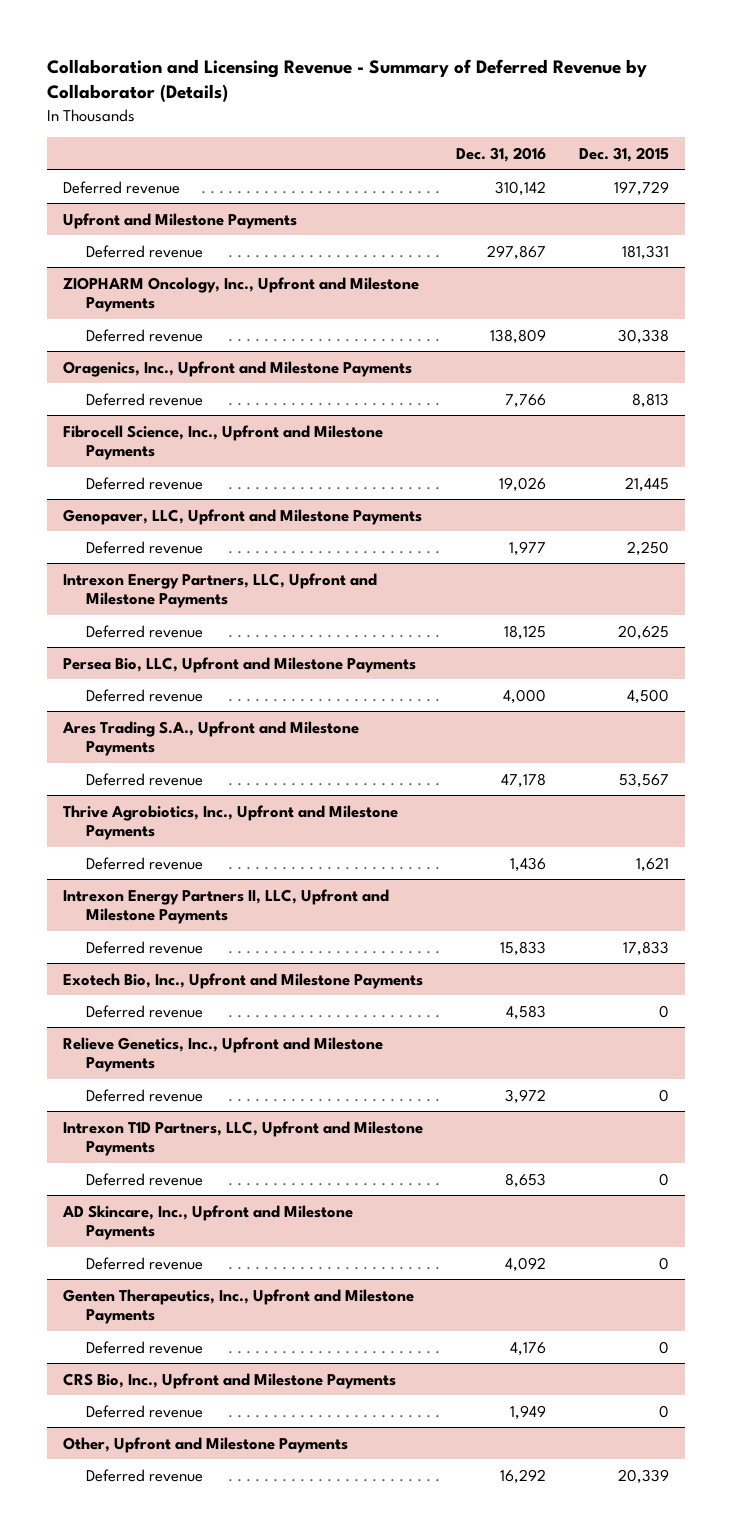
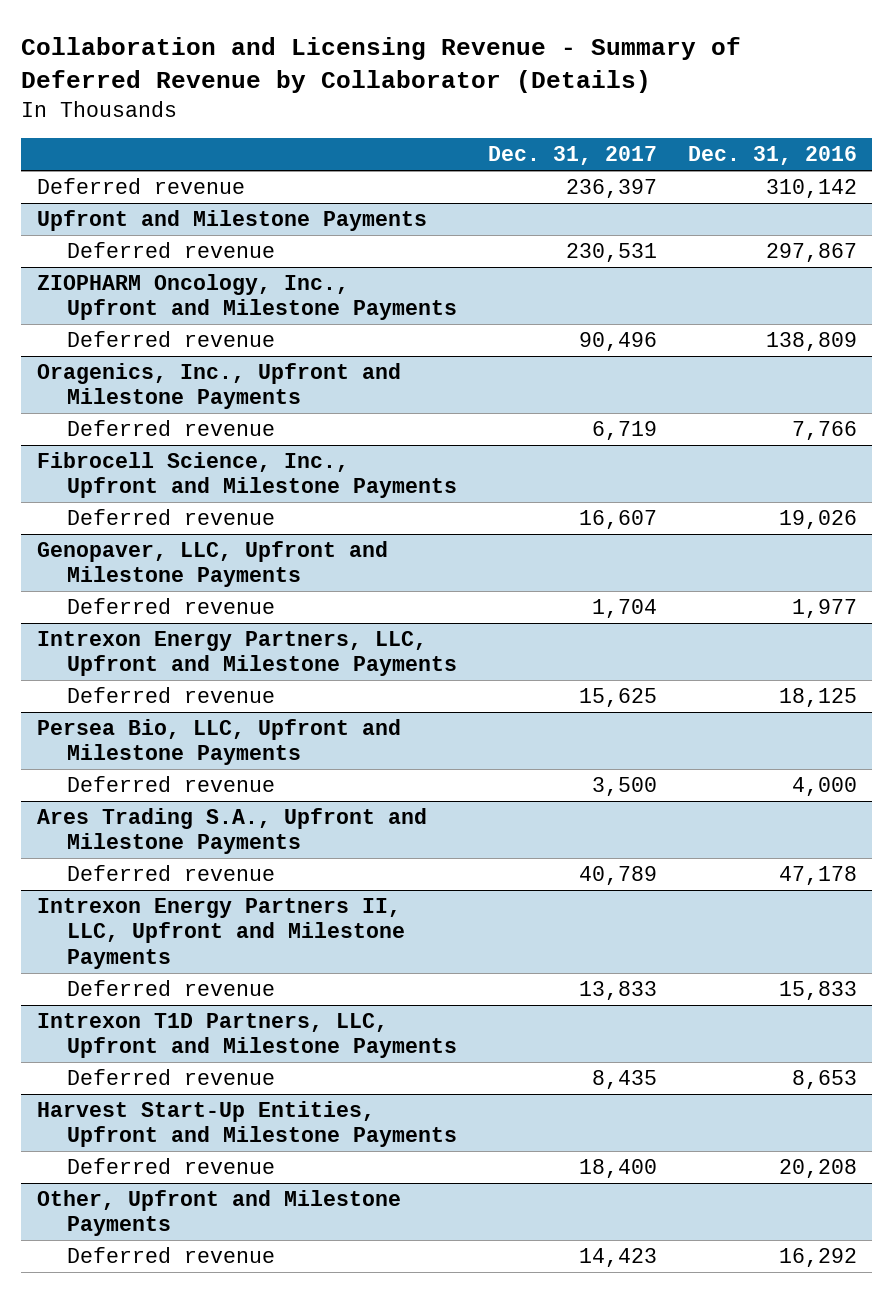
[578,147,669,163] Dec. 31, 2015 -> none
none -> [488,146,658,166] Dec. 31, 2017
[63,804,399,841] Thrive Agrobiotics, Inc., Upfront and Milestone Payments -> none
[85,856,203,870] Deferred revenue -> none
[63,972,424,989] Exotech Bio, Inc., Upfront and Milestone Payments -> none
[85,1004,203,1018] Deferred revenue -> none
[63,1036,384,1073] Relieve Genetics, Inc., Upfront and Milestone Payments -> none
[85,1088,203,1102] Deferred revenue -> none
[62,1204,354,1241] AD Skincare, Inc., Upfront and Milestone Payments -> none
[63,1288,415,1325] Genten Therapeutics, Inc., Upfront and Milestone Payments -> none
[85,1340,203,1354] Deferred revenue -> none
[63,1372,397,1389] CRS Bio, Inc., Upfront and Milestone Payments -> none
[85,1404,203,1418] Deferred revenue -> none
none -> [36,1101,458,1148] Harvest Start-Up Entities, Upfront and Milestone Payments
[505,1256,547,1272] 4,092 -> [778,1159,857,1179] 20,208

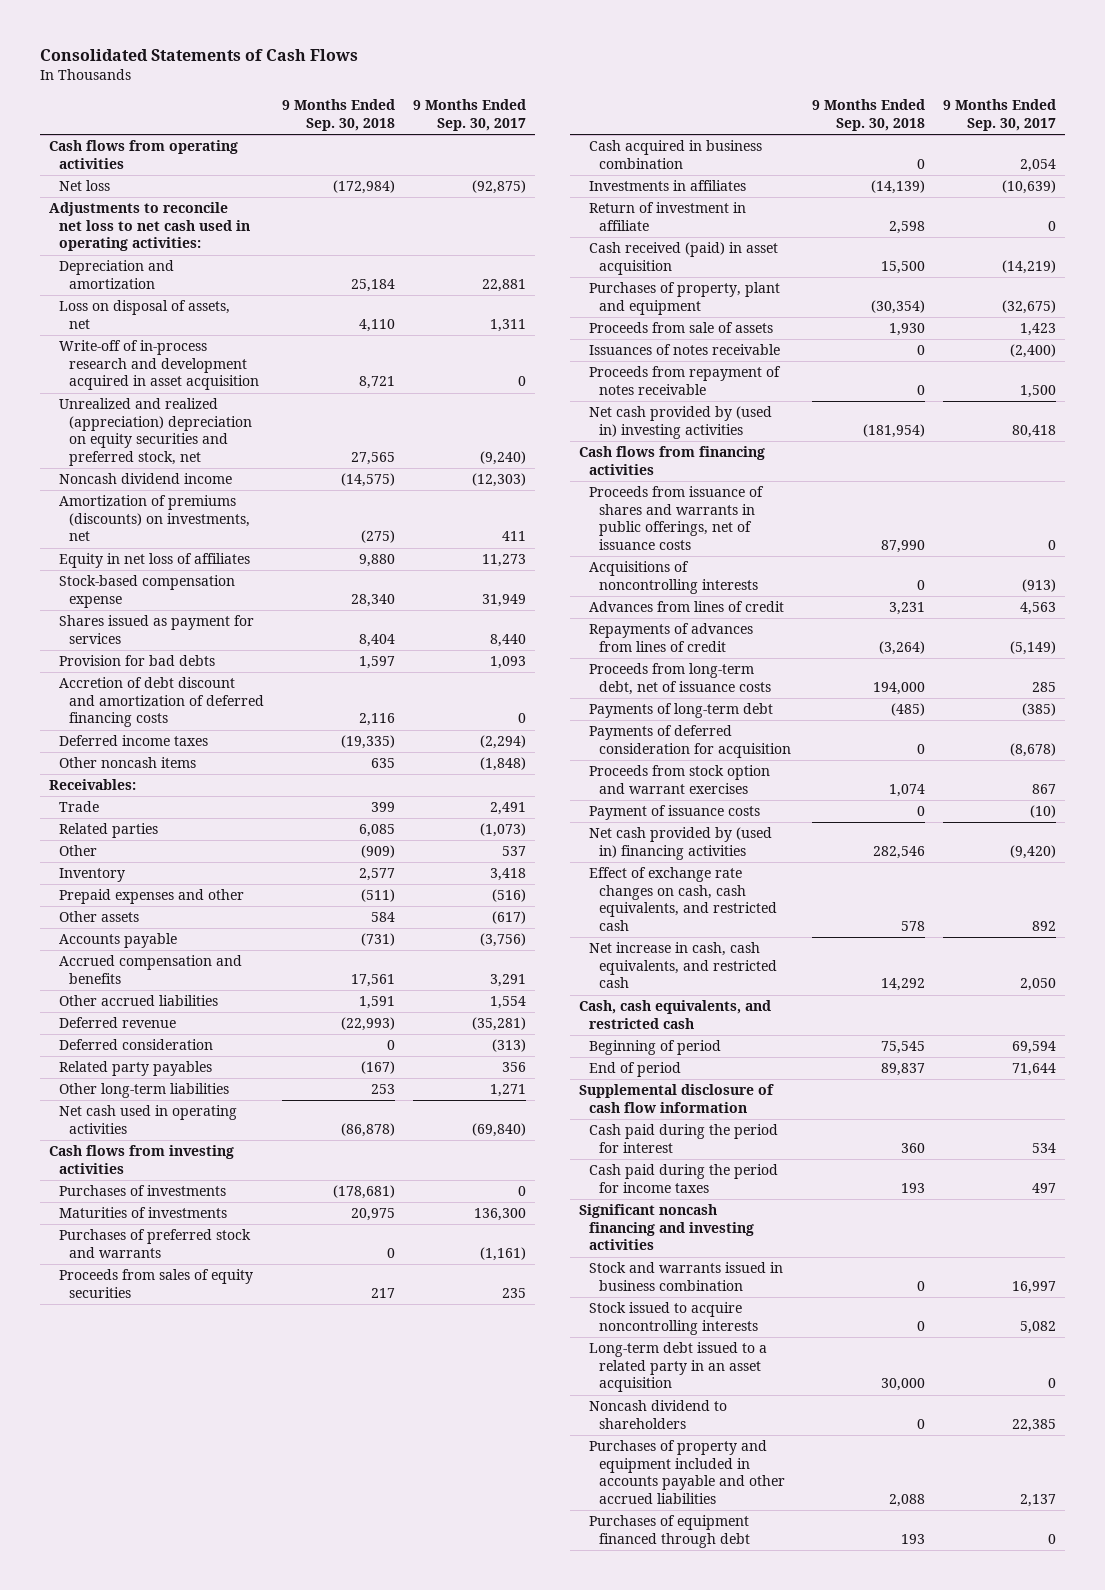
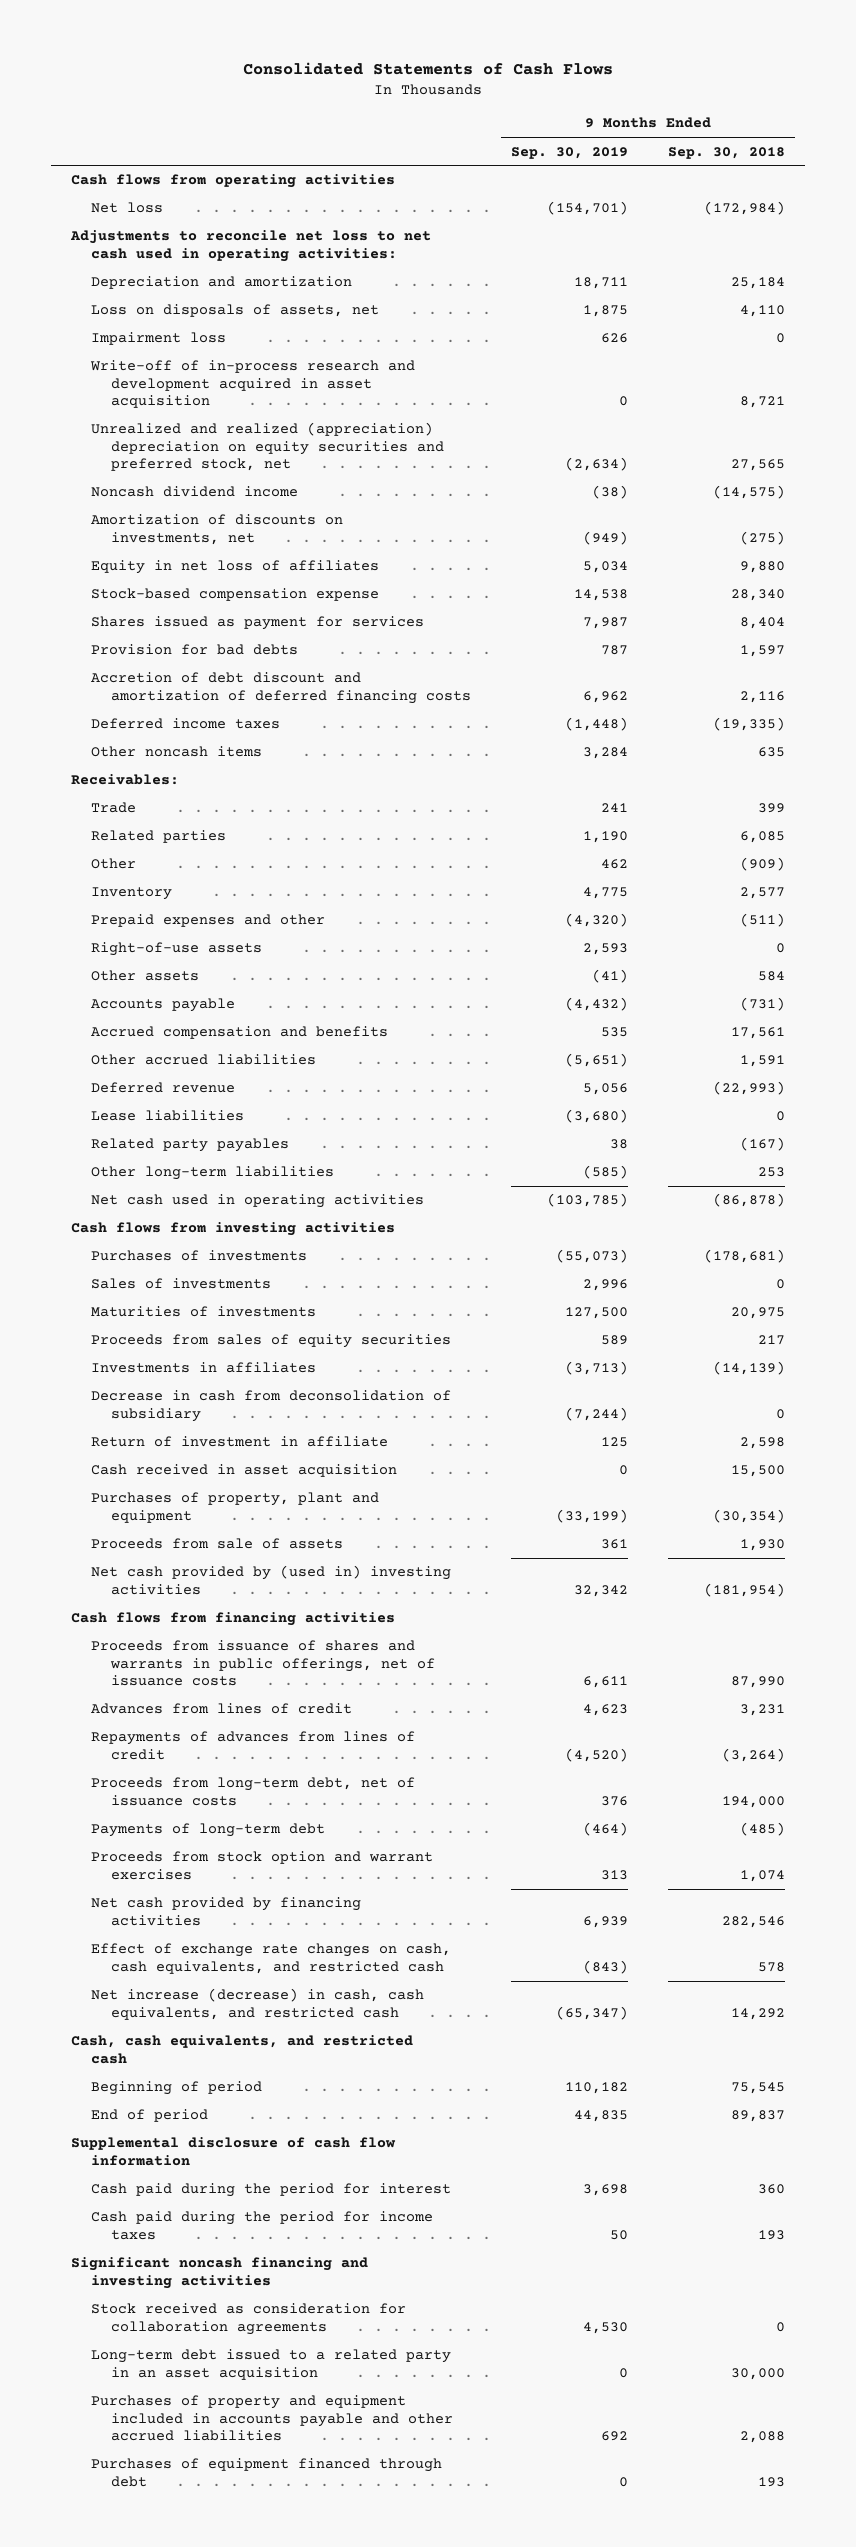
[413,99,527,131] 9 Months Ended Sep. 30, 2017 -> none
none -> [510,146,628,159] Sep. 30, 2019
[59,300,231,329] Loss on disposal of assets, net -> [90,304,379,318] Loss on disposals of assets, net
none -> [90,332,226,346] Impairment loss
[59,495,251,542] Amortization of premiums (discounts) on investments, net -> [90,514,343,545] Amortization of discounts on investments, net
none -> [90,942,262,957] Right-of-use assets
[59,1039,214,1051] Deferred consideration -> none
none -> [90,1110,244,1122] Lease liabilities
none -> [90,1278,271,1290] Sales of investments
[59,1229,252,1258] Purchases of preferred stock and warrants -> none
[588,140,762,169] Cash acquired in business combination -> none
none -> [90,1390,451,1422] Decrease in cash from deconsolidation of subsidiary
[588,242,778,275] Cash received (paid) in asset acquisition -> [90,1464,397,1478] Cash received in asset acquisition
[588,344,780,356] Issuances of notes receivable -> none
[588,366,781,395] Proceeds from repayment of notes receivable -> none
[588,561,759,594] Acquisitions of noncontrolling interests -> none
[588,725,792,758] Payments of deferred consideration for acquisition -> none
[588,805,760,821] Payment of issuance costs -> none
[588,827,772,860] Net cash provided by (used in) financing activities -> [90,1897,361,1926] Net cash provided by financing activities
[588,942,778,989] Net increase in cash, cash equivalents, and restricted cash -> [90,1988,424,2020] Net increase (decrease) in cash, cash equivalents, and restricted cash
[588,1262,783,1291] Stock and warrants issued in business combination -> none
[588,1302,759,1335] Stock issued to acquire noncontrolling interests -> none
none -> [90,2303,406,2335] Stock received as consideration for collaboration agreements
[588,1400,727,1429] Noncash dividend to shareholders -> none

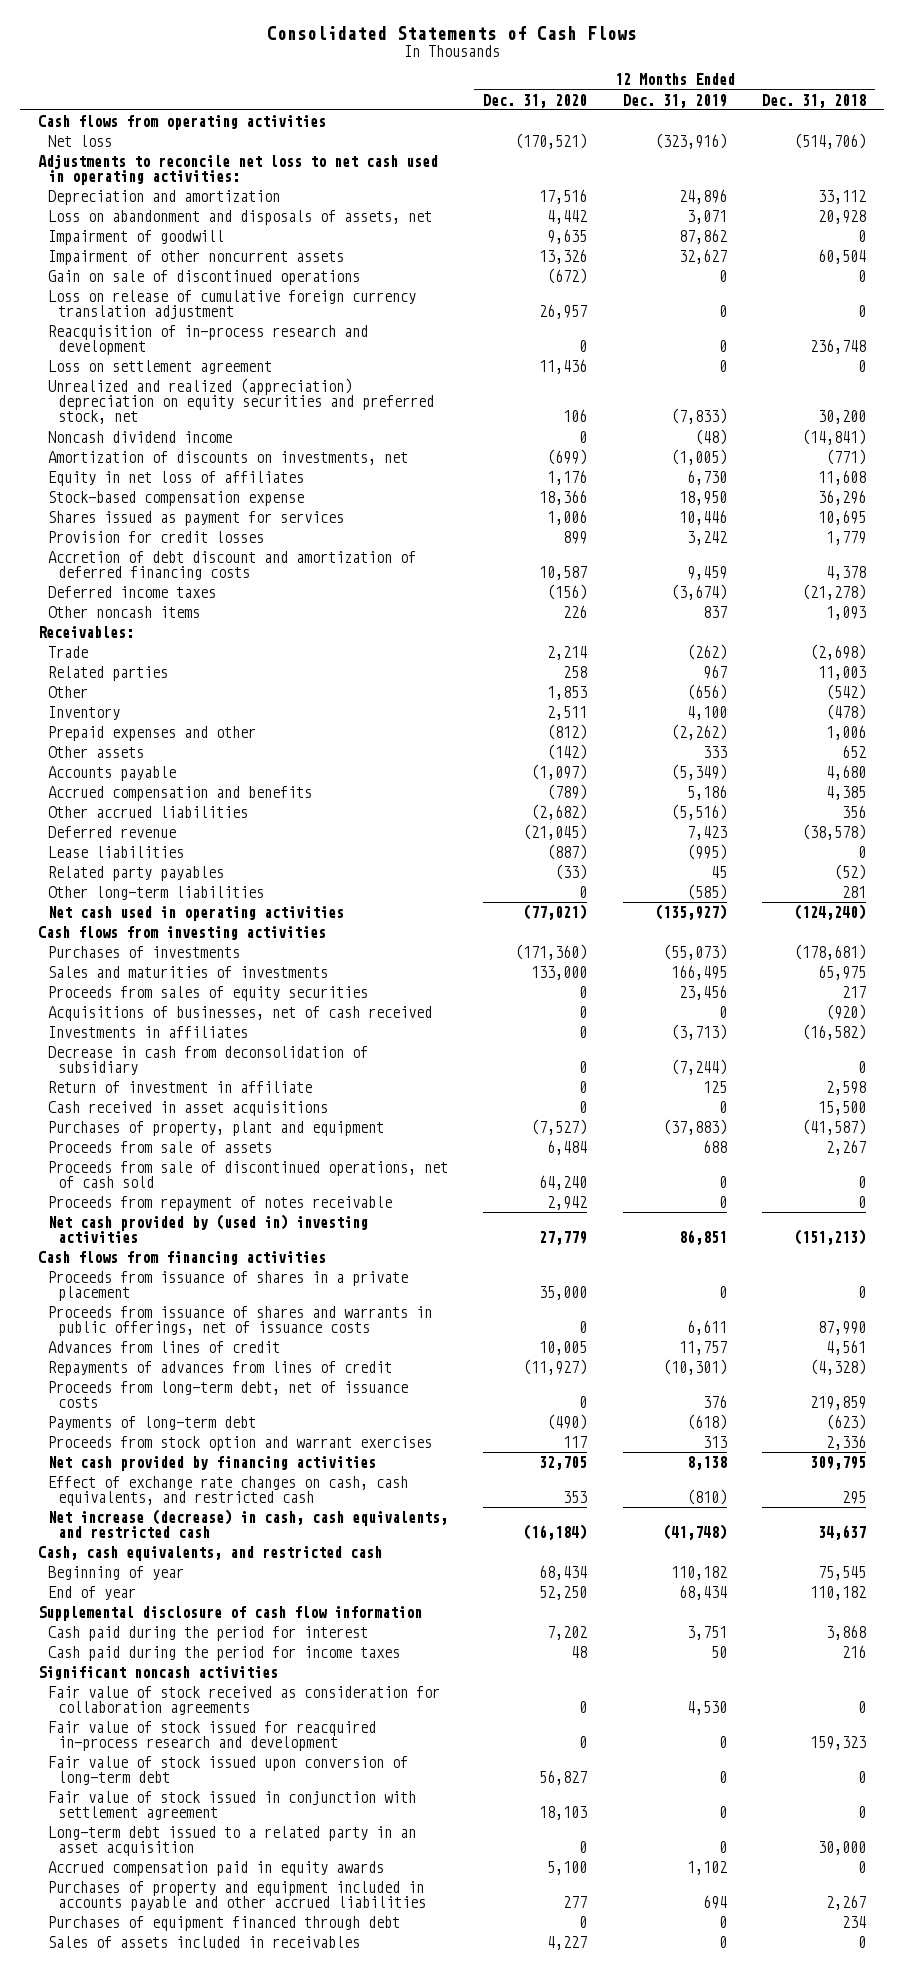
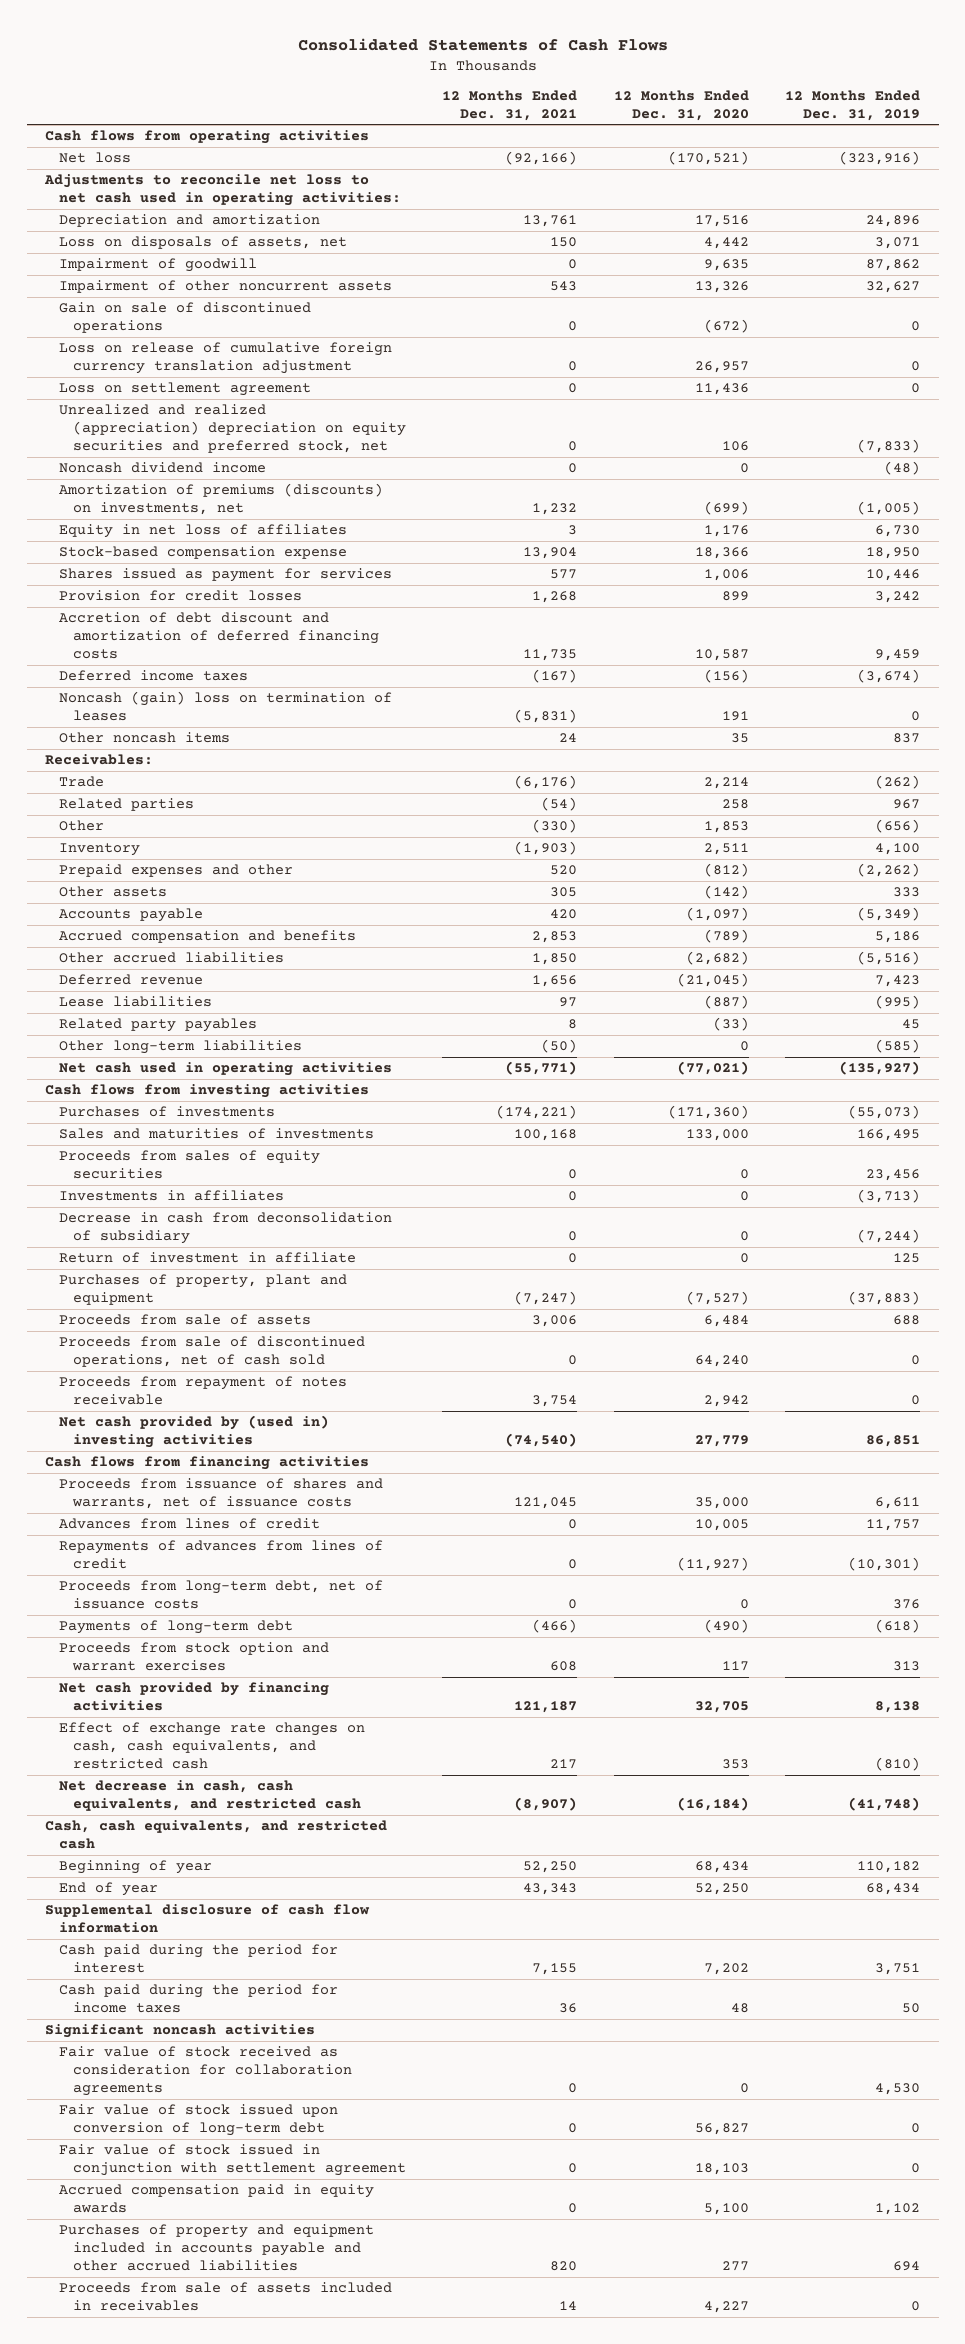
[762,93,867,108] Dec. 31, 2018 -> none
none -> [442,89,578,121] 12 Months Ended Dec. 31, 2021
[47,209,432,225] Loss on abandonment and disposals of assets, net -> [58,236,347,250] Loss on disposals of assets, net
[47,324,368,356] Reacquisition of in-process research and development -> none
[47,450,408,465] Amortization of discounts on investments, net -> [58,483,383,516] Amortization of premiums (discounts) on investments, net
none -> [58,691,392,722] Noncash (gain) loss on termination of leases
[563,604,588,618] 226 -> [730,733,749,744] 35
[47,1005,432,1021] Acquisitions of businesses, net of cash received -> none
[47,1100,328,1116] Cash received in asset acquisitions -> none
[47,1270,408,1302] Proceeds from issuance of shares in a private placement -> none
[47,1305,432,1337] Proceeds from issuance of shares and warrants in public offerings, net of issuance costs -> [58,1478,383,1510] Proceeds from issuance of shares and warrants, net of issuance costs
[579,1321,588,1334] 0 -> [694,1497,749,1510] 35,000
[47,1508,448,1539] Net increase (decrease) in cash, cash equivalents, and restricted cash -> [58,1780,361,1812] Net decrease in cash, cash equivalents, and restricted cash
[47,1720,376,1752] Fair value of stock issued for reacquired in-process research and development -> none
[47,1825,416,1857] Long-term debt issued to a related party in an asset acquisition -> none
[47,1915,400,1931] Purchases of equipment financed through debt -> none
[47,1935,360,1948] Sales of assets included in receivables -> [58,2282,392,2312] Proceeds from sale of assets included in receivables

